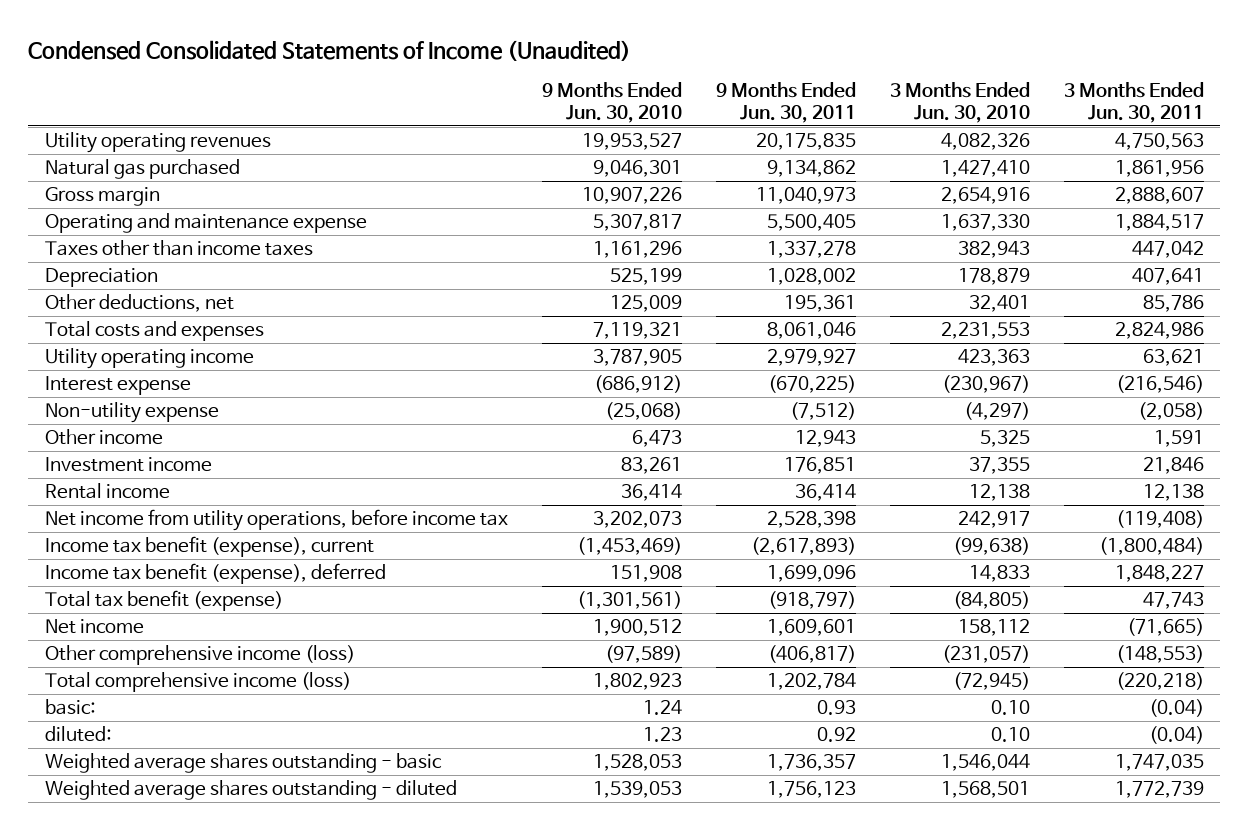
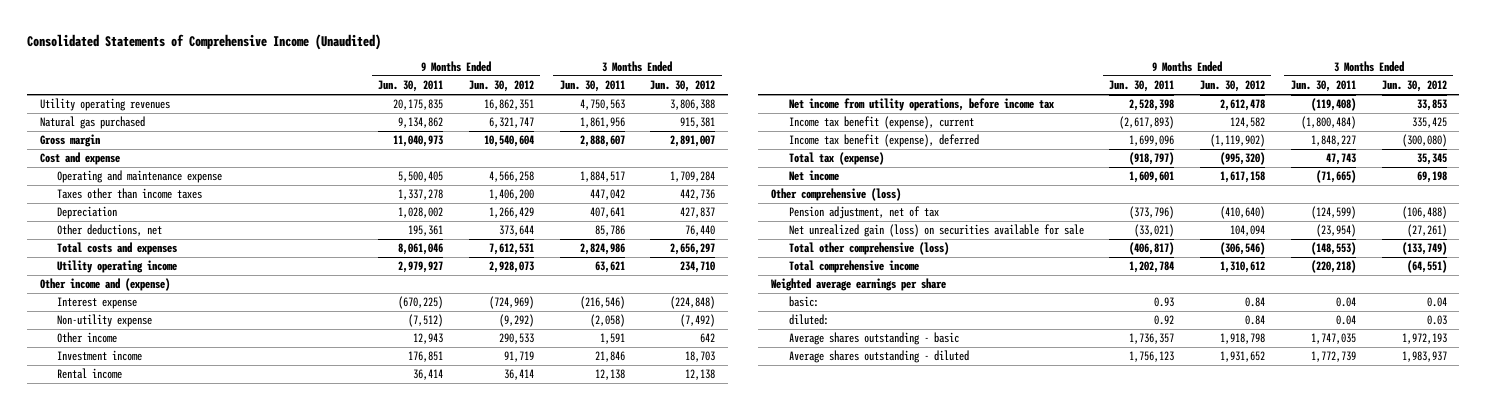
[28,39,632,61] Condensed Consolidated Statements of Income (Unaudited) -> [27,33,382,50] Consolidated Statements of Comprehensive Income (Unaudited)
[542,82,683,123] 9 Months Ended Jun. 30, 2010 -> none
[889,82,1030,123] 3 Months Ended Jun. 30, 2010 -> none
none -> [468,80,534,93] Jun. 30, 2012
none -> [650,80,716,93] Jun. 30, 2012
none -> [39,152,120,166] Cost and expense
none -> [39,278,170,292] Other income and (expense)
[45,590,284,612] Total tax benefit (expense) -> [788,152,884,166] Total tax (expense)
none -> [771,188,902,202] Other comprehensive (loss)
none -> [788,206,939,220] Pension adjustment, net of tax
none -> [788,224,1084,238] Net unrealized gain (loss) on securities available for sale
[45,645,356,666] Other comprehensive income (loss) -> [788,242,949,256] Total other comprehensive (loss)
[45,672,352,693] Total comprehensive income (loss) -> [788,260,919,274] Total comprehensive income
none -> [771,278,947,292] Weighted average earnings per share
[1148,699,1204,718] (0.04) -> [1335,297,1356,308] 0.04
[1148,726,1204,745] (0.04) -> [1335,315,1356,326] 0.04
[45,753,443,774] Weighted average shares outstanding - basic -> [788,332,959,346] Average shares outstanding - basic
[45,780,458,801] Weighted average shares outstanding - diluted -> [788,350,969,364] Average shares outstanding - diluted

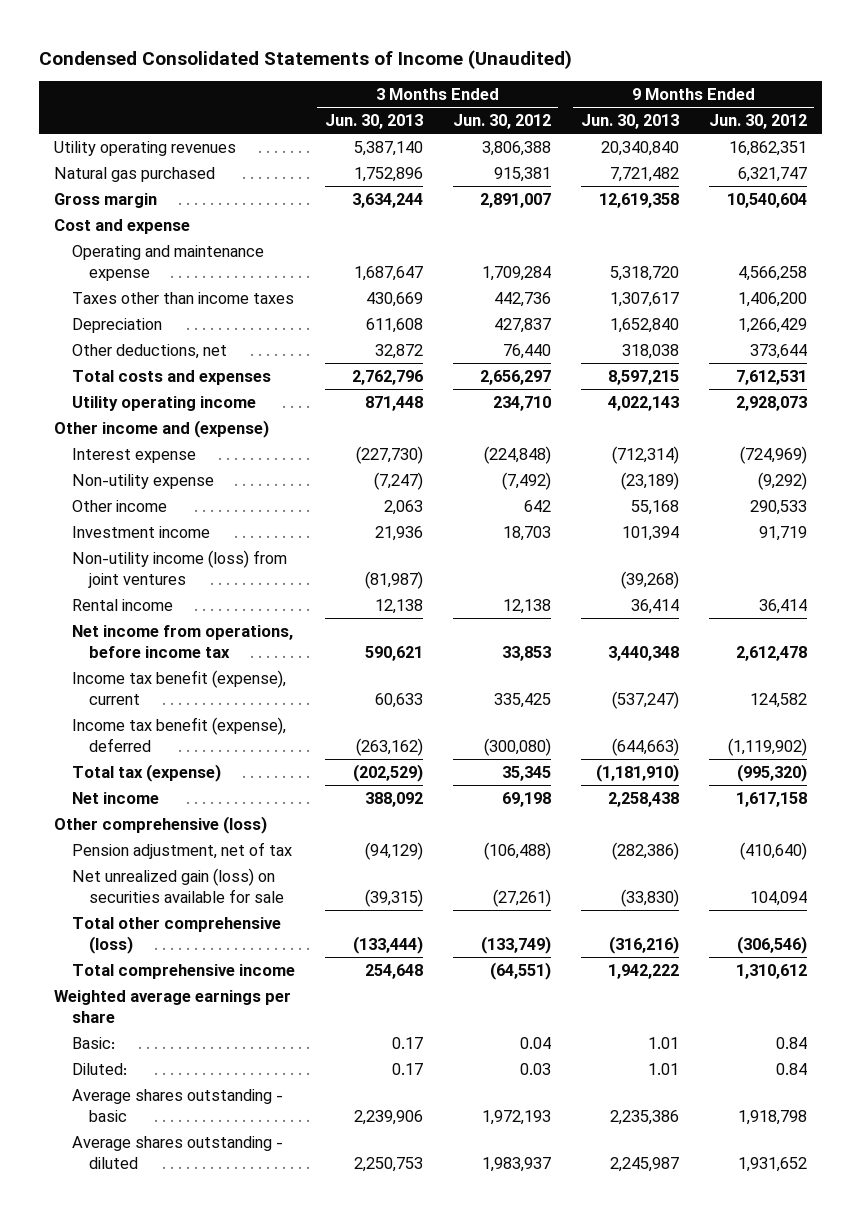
[27,33,382,50] Consolidated Statements of Comprehensive Income (Unaudited) -> [39,49,573,69] Condensed Consolidated Statements of Income (Unaudited)
[378,80,444,93] Jun. 30, 2011 -> none
[559,80,625,93] Jun. 30, 2011 -> none
none -> [324,114,423,130] Jun. 30, 2013
none -> [580,114,679,130] Jun. 30, 2013
none -> [71,549,287,588] Non-utility income (loss) from joint ventures
[788,98,1054,112] Net income from utility operations, before income tax -> [71,624,293,658] Net income from operations, before income tax
[788,296,819,308] basic: -> [71,1036,115,1049] Basic:
[788,314,829,326] diluted: -> [71,1062,127,1075] Diluted:

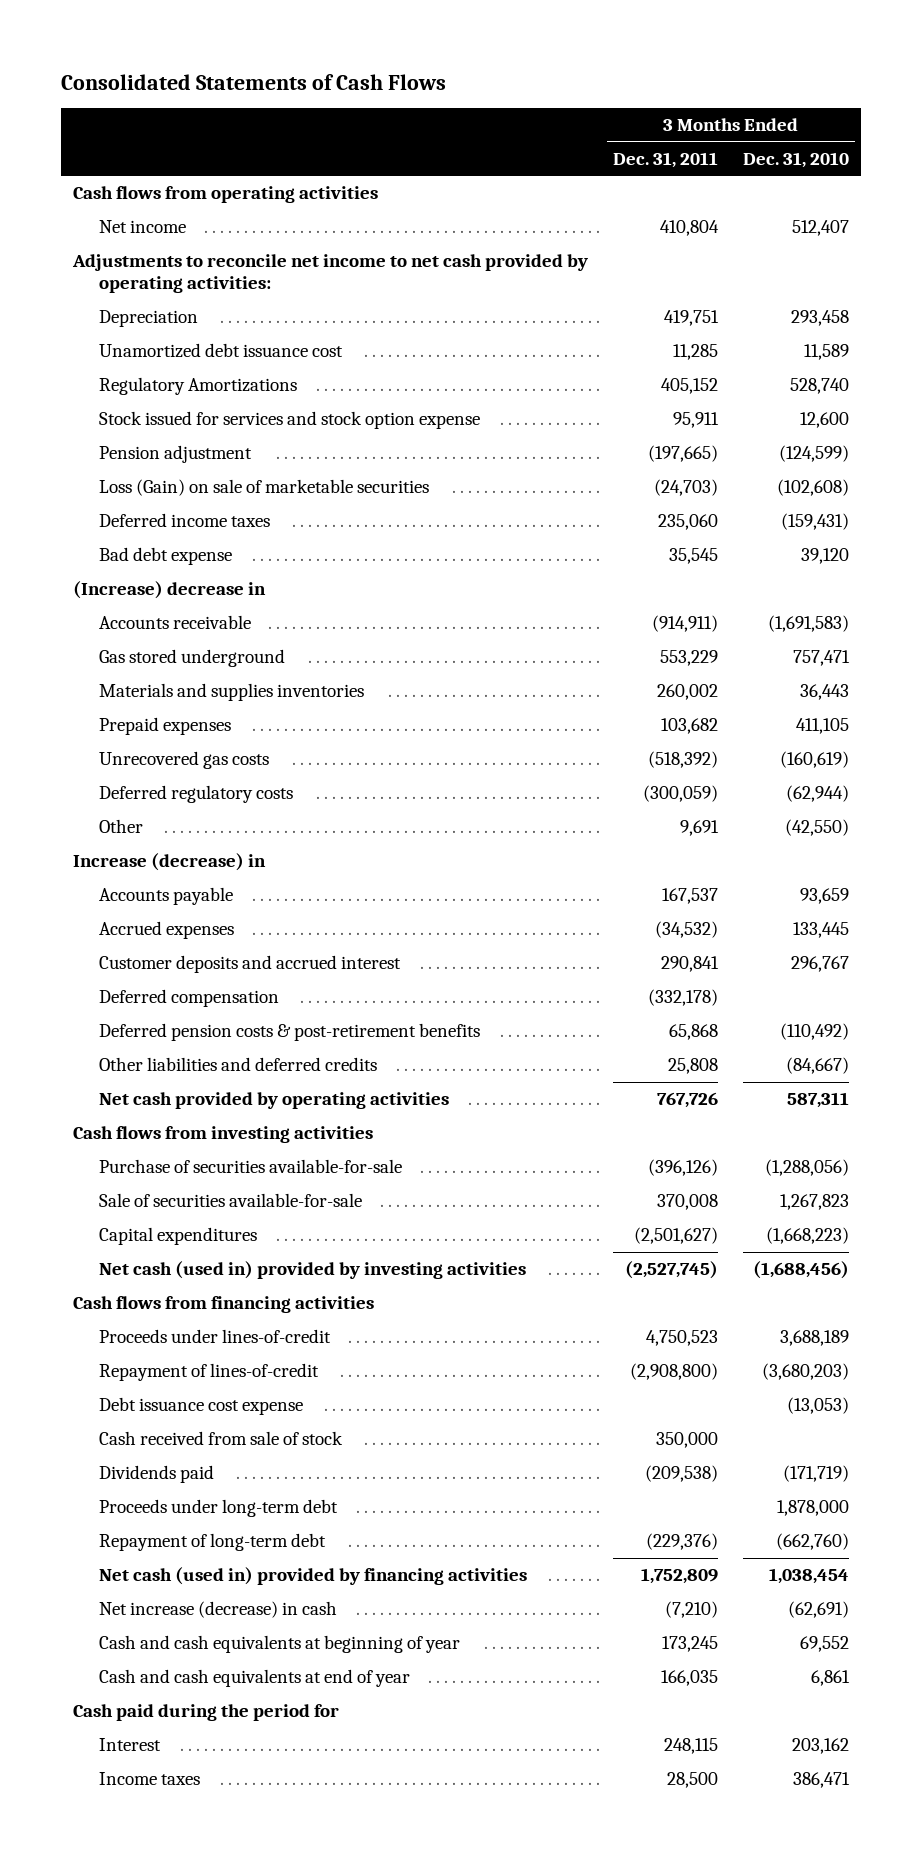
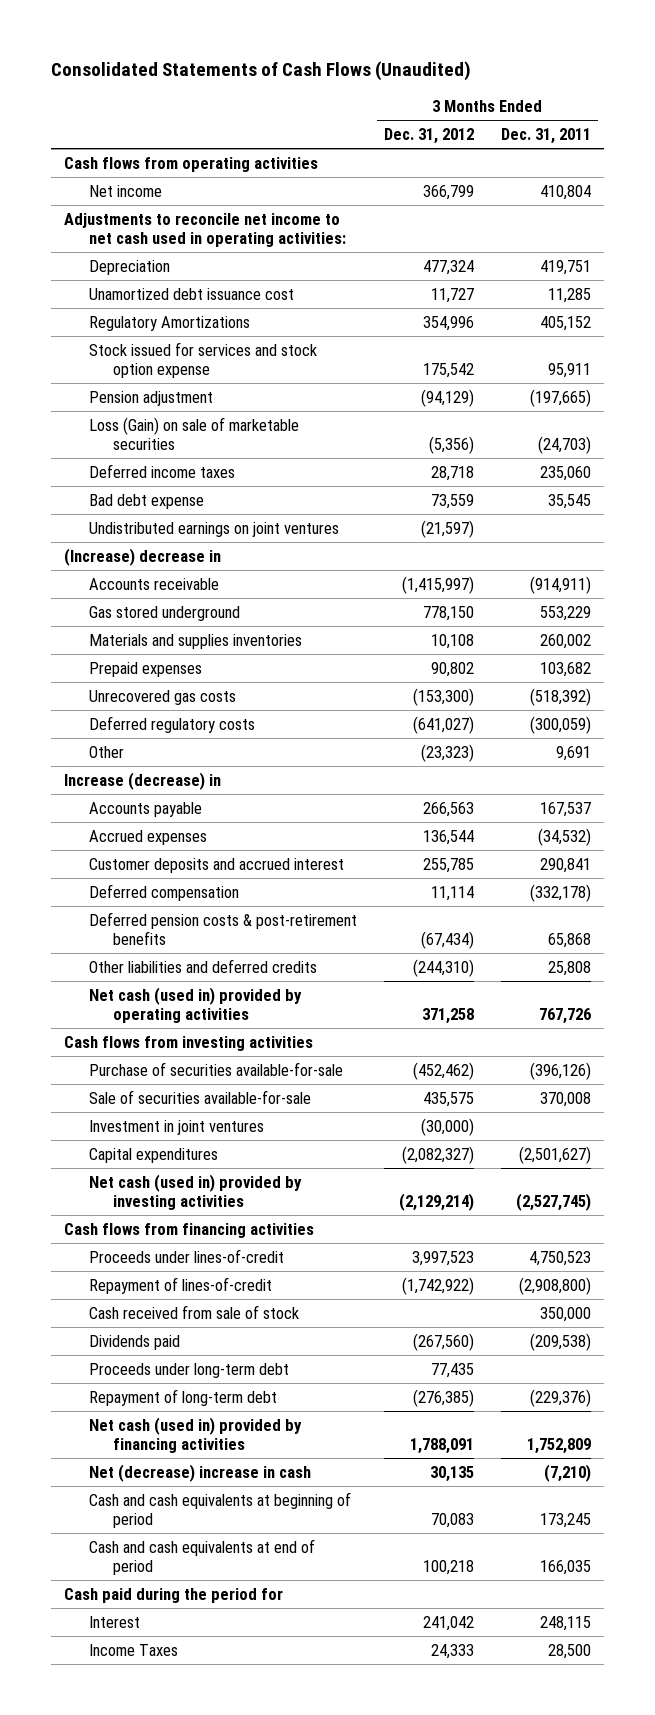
[60,73,446,90] Consolidated Statements of Cash Flows -> [50,61,471,82] Consolidated Statements of Cash Flows (Unaudited)
[742,151,849,168] Dec. 31, 2010 -> none
none -> [383,127,474,144] Dec. 31, 2012
[72,254,589,294] Adjustments to reconcile net income to net cash provided by operating activities: -> [64,212,346,247] Adjustments to reconcile net income to net cash used in operating activities:
none -> [88,521,339,537] Undistributed earnings on joint ventures
[99,1092,450,1110] Net cash provided by operating activities -> [88,986,302,1023] Net cash (used in) provided by operating activities
none -> [88,1119,264,1135] Investment in joint ventures
[99,1397,304,1416] Debt issuance cost expense -> none
[99,1601,338,1619] Net increase (decrease) in cash -> [88,1463,311,1482] Net (decrease) increase in cash
[99,1635,461,1654] Cash and cash equivalents at beginning of year -> [88,1491,351,1528] Cash and cash equivalents at beginning of period
[99,1669,411,1688] Cash and cash equivalents at end of year -> [88,1538,315,1575] Cash and cash equivalents at end of period
[99,1772,201,1786] Income taxes -> [88,1643,178,1656] Income Taxes

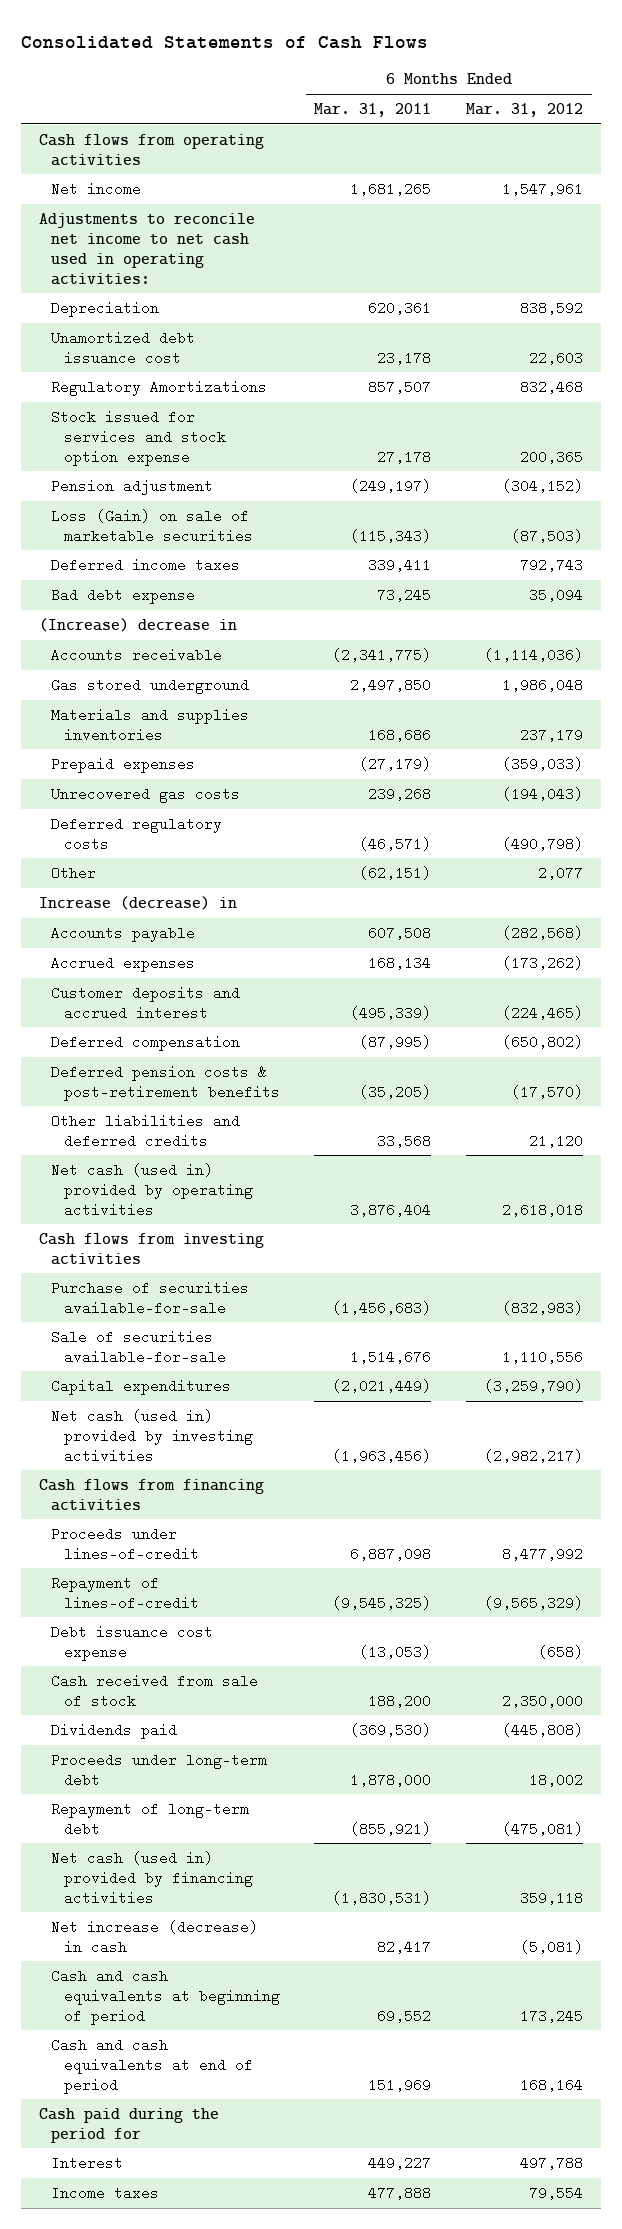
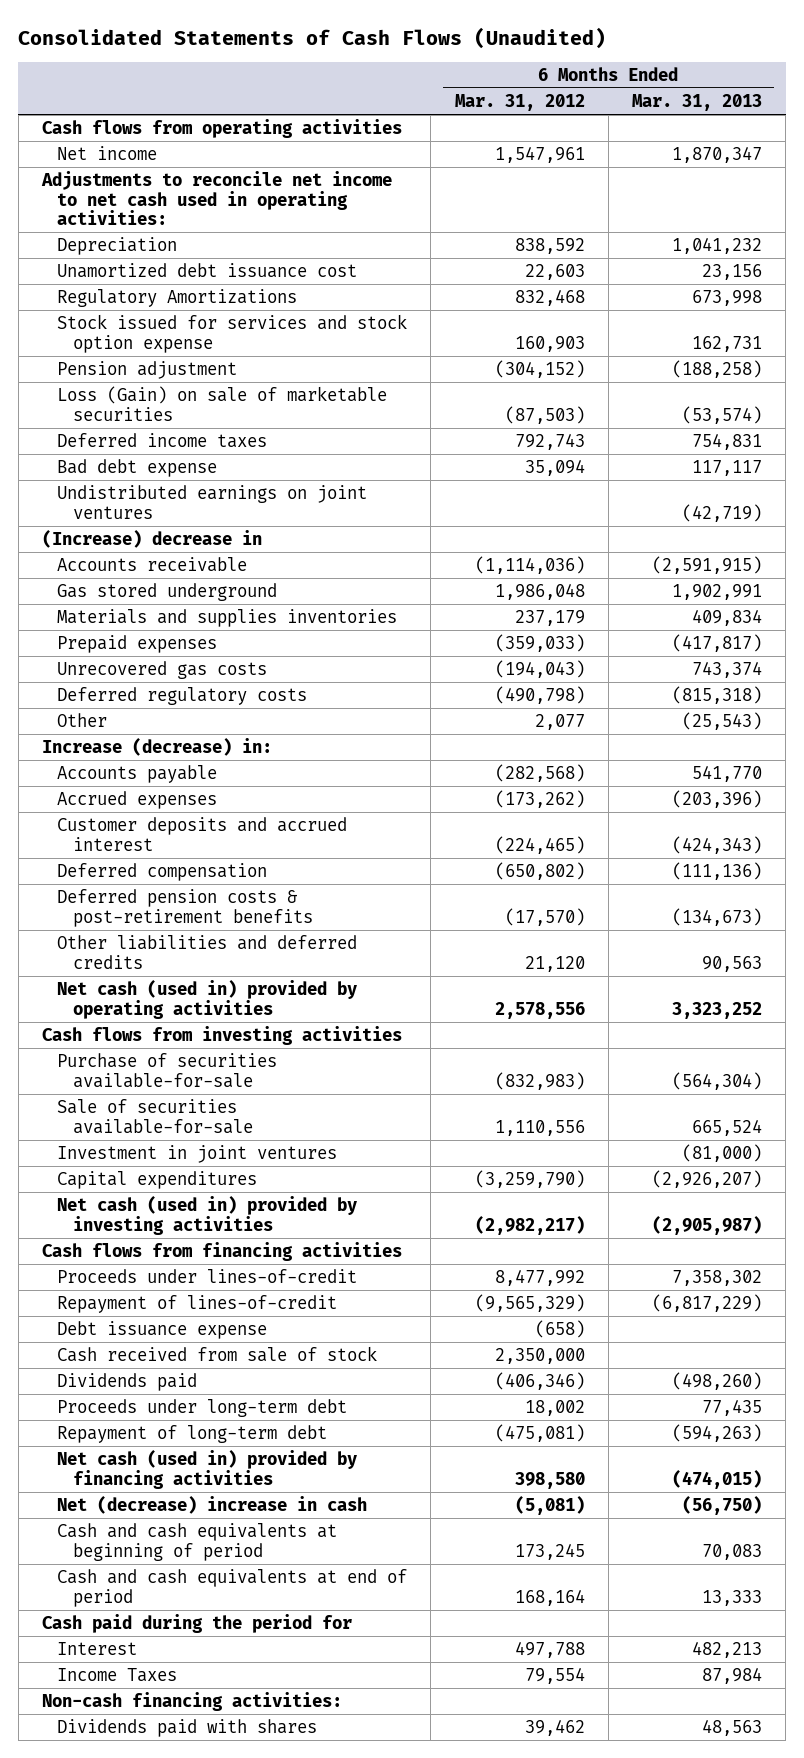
[21,35,429,49] Consolidated Statements of Cash Flows -> [18,26,607,49] Consolidated Statements of Cash Flows (Unaudited)
[314,103,432,118] Mar. 31, 2011 -> none
none -> [631,94,762,112] Mar. 31, 2013
[520,449,584,464] 200,365 -> [514,335,585,352] 160,903
none -> [57,485,368,519] Undistributed earnings on joint ventures
[38,895,237,910] Increase (decrease) in -> [41,738,272,757] Increase (decrease) in:
[502,1202,584,1217] 2,618,018 -> [494,1001,585,1019] 2,578,556
none -> [57,1145,338,1164] Investment in joint ventures
[51,1624,214,1661] Debt issuance cost expense -> [57,1321,268,1340] Debt issuance expense
[502,1722,584,1737] (445,808) -> [494,1372,585,1391] (406,346)
[520,1890,584,1905] 359,118 -> [514,1471,585,1489] 398,580
[51,1919,259,1954] Net increase (decrease) in cash -> [57,1496,368,1515] Net (decrease) increase in cash
[51,2185,160,2200] Income taxes -> [57,1668,178,1683] Income Taxes
none -> [41,1692,342,1712] Non-cash financing activities:
none -> [57,1719,318,1738] Dividends paid with shares

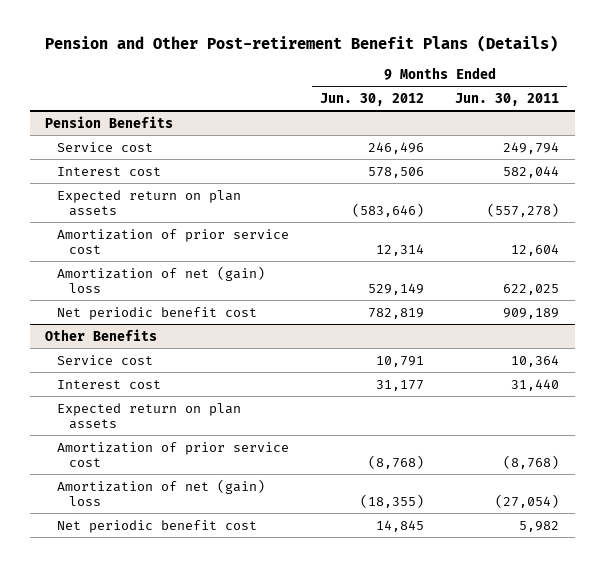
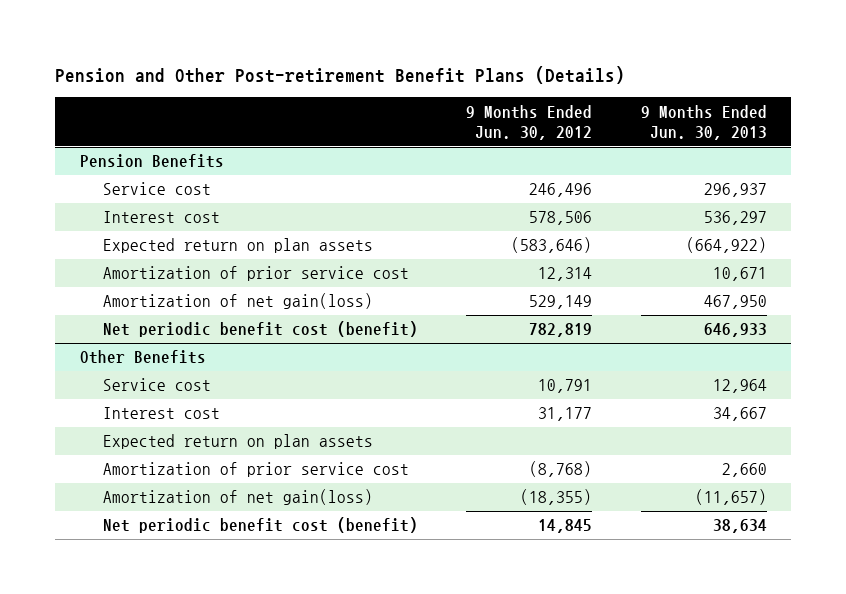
[455,92,560,106] Jun. 30, 2011 -> none
none -> [640,104,767,141] 9 Months Ended Jun. 30, 2013
[56,265,265,293] Amortization of net (gain) loss -> [103,293,374,310] Amortization of net gain(loss)
[56,306,257,320] Net periodic benefit cost -> [103,321,419,338] Net periodic benefit cost (benefit)
[56,478,265,506] Amortization of net (gain) loss -> [103,489,374,506] Amortization of net gain(loss)
[56,519,257,533] Net periodic benefit cost -> [103,517,419,534] Net periodic benefit cost (benefit)

